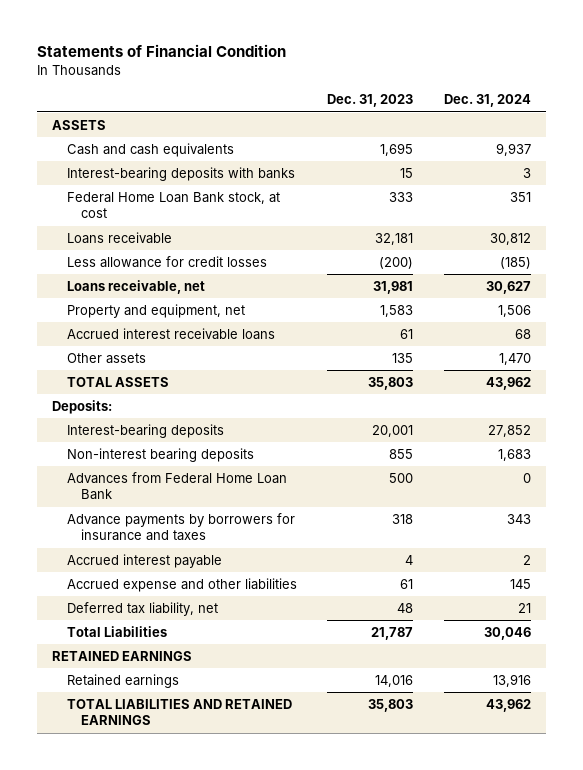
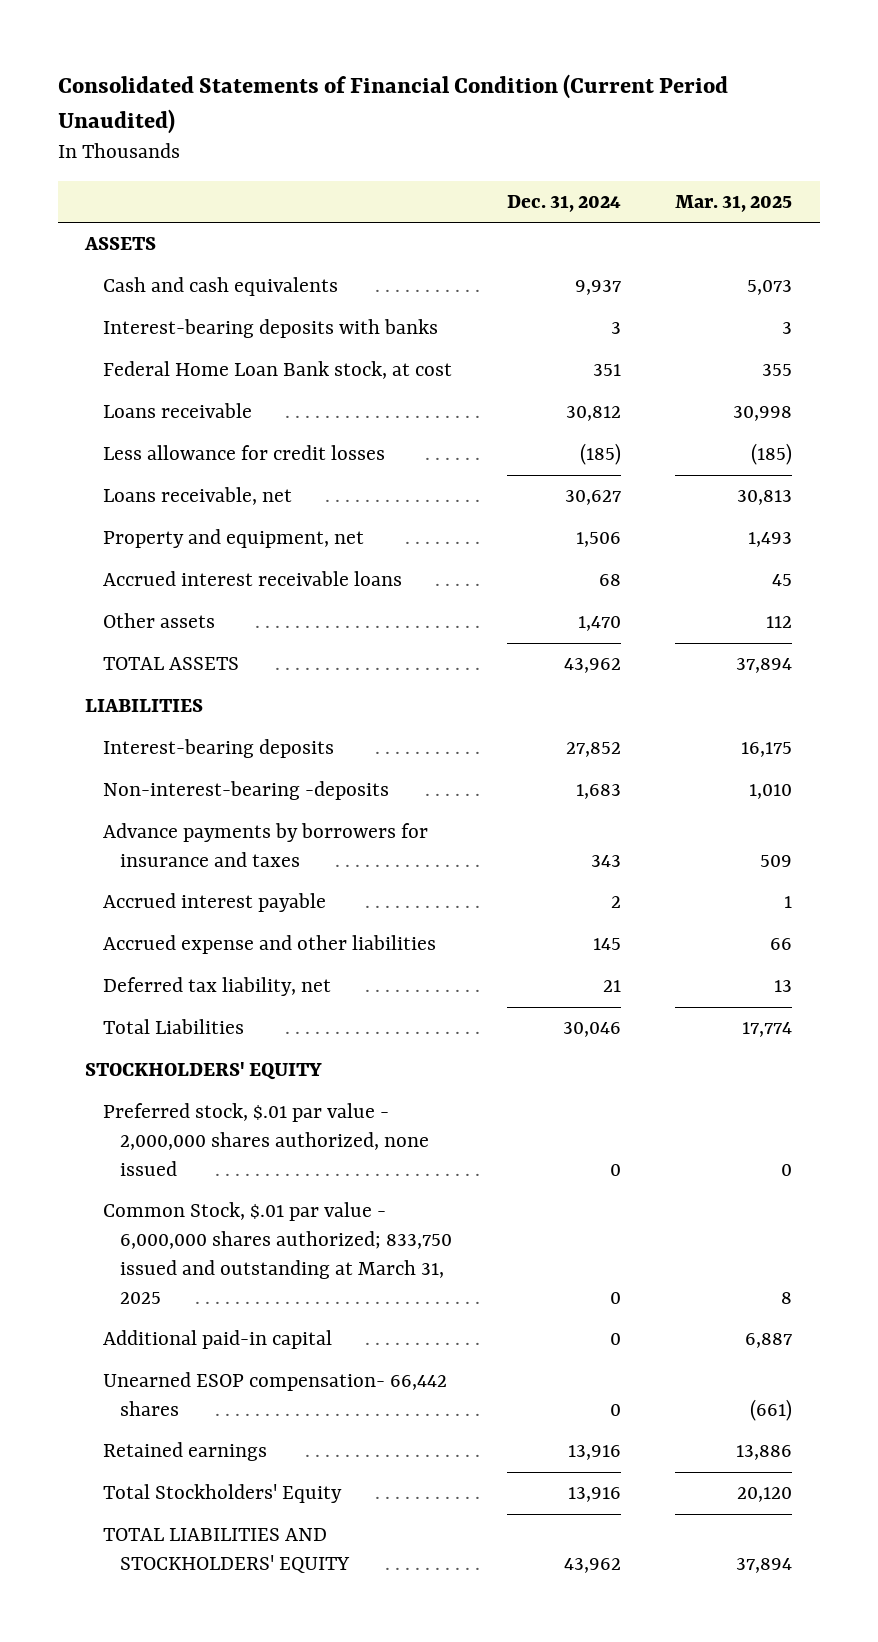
[36,44,286,58] Statements of Financial Condition -> [58,74,729,134] Consolidated Statements of Financial Condition (Current Period Unaudited)
[327,94,414,108] Dec. 31, 2023 -> none
none -> [675,194,793,212] Mar. 31, 2025
[52,399,113,414] Deposits: -> none
none -> [85,699,204,713] LIABILITIES
[66,471,287,501] Advances from Federal Home Loan Bank -> none
[66,447,254,462] Non-interest bearing deposits -> [102,781,389,801] Non-interest-bearing -deposits
[52,650,193,661] RETAINED EARNINGS -> [85,1062,323,1081] STOCKHOLDERS' EQUITY
none -> [102,1103,430,1176] Preferred stock, $.01 par value - 2,000,000 shares authorized, none issued
none -> [102,1202,453,1304] Common Stock, $.01 par value - 6,000,000 shares authorized; 833,750 issued and outstanding at March 31, 2025
none -> [102,1330,332,1350] Additional paid-in capital
none -> [102,1372,447,1416] Unearned ESOP compensation- 66,442 shares
none -> [102,1484,342,1504] Total Stockholders' Equity
[66,698,292,726] TOTAL LIABILITIES AND RETAINED EARNINGS -> [102,1528,351,1573] TOTAL LIABILITIES AND STOCKHOLDERS' EQUITY

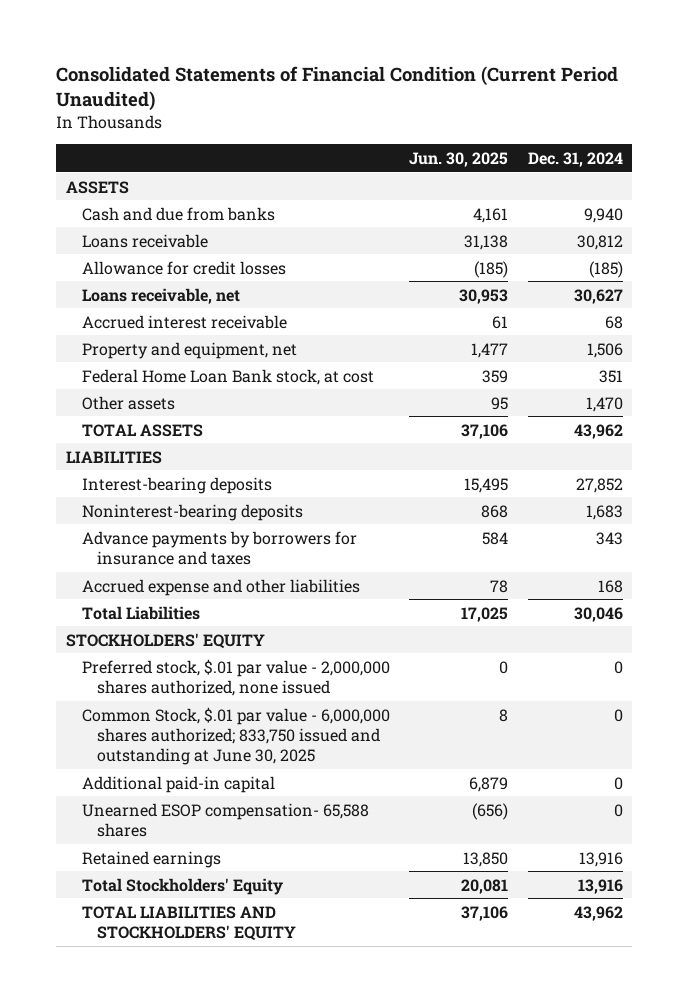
[675,194,793,212] Mar. 31, 2025 -> none
none -> [409,151,509,167] Jun. 30, 2025
[102,319,438,339] Interest-bearing deposits with banks -> none
[102,277,338,297] Cash and cash equivalents -> [81,206,275,221] Cash and due from banks
[574,280,621,296] 9,937 -> [583,207,623,223] 9,940
[102,445,385,461] Less allowance for credit losses -> [81,260,286,275] Allowance for credit losses
none -> [81,314,287,329] Accrued interest receivable
[102,571,402,587] Accrued interest receivable loans -> none
[102,361,452,380] Federal Home Loan Bank stock, at cost -> [81,368,374,385] Federal Home Loan Bank stock, at cost
[102,781,389,801] Non-interest-bearing -deposits -> [81,503,303,521] Noninterest-bearing deposits
[102,893,326,913] Accrued interest payable -> none
[102,977,331,997] Deferred tax liability, net -> none
[592,938,621,951] 145 -> [597,579,623,593] 168
[102,1202,453,1304] Common Stock, $.01 par value - 6,000,000 shares authorized; 833,750 issued and outstanding at March 31, 2025 -> [81,706,390,766] Common Stock, $.01 par value - 6,000,000 shares authorized; 833,750 issued and outstanding at June 30, 2025
[102,1372,447,1416] Unearned ESOP compensation- 66,442 shares -> [81,802,369,837] Unearned ESOP compensation- 65,588 shares

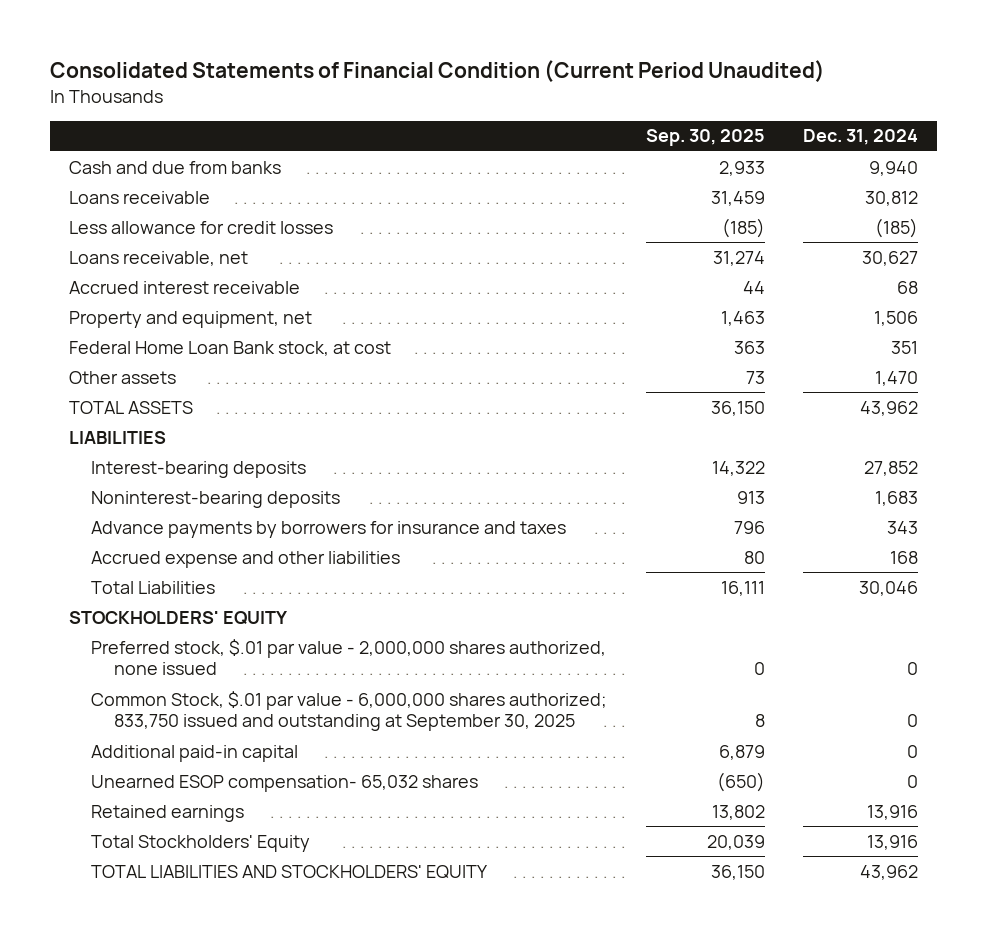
[409,151,509,167] Jun. 30, 2025 -> none
none -> [645,129,765,147] Sep. 30, 2025
[66,180,130,194] ASSETS -> none
[81,260,286,275] Allowance for credit losses -> [68,220,333,234] Less allowance for credit losses
[81,706,390,766] Common Stock, $.01 par value - 6,000,000 shares authorized; 833,750 issued and outstanding at June 30, 2025 -> [91,690,608,732] Common Stock, $.01 par value - 6,000,000 shares authorized; 833,750 issued and outstanding at September 30, 2025
[81,802,369,837] Unearned ESOP compensation- 65,588 shares -> [91,774,479,792] Unearned ESOP compensation- 65,032 shares

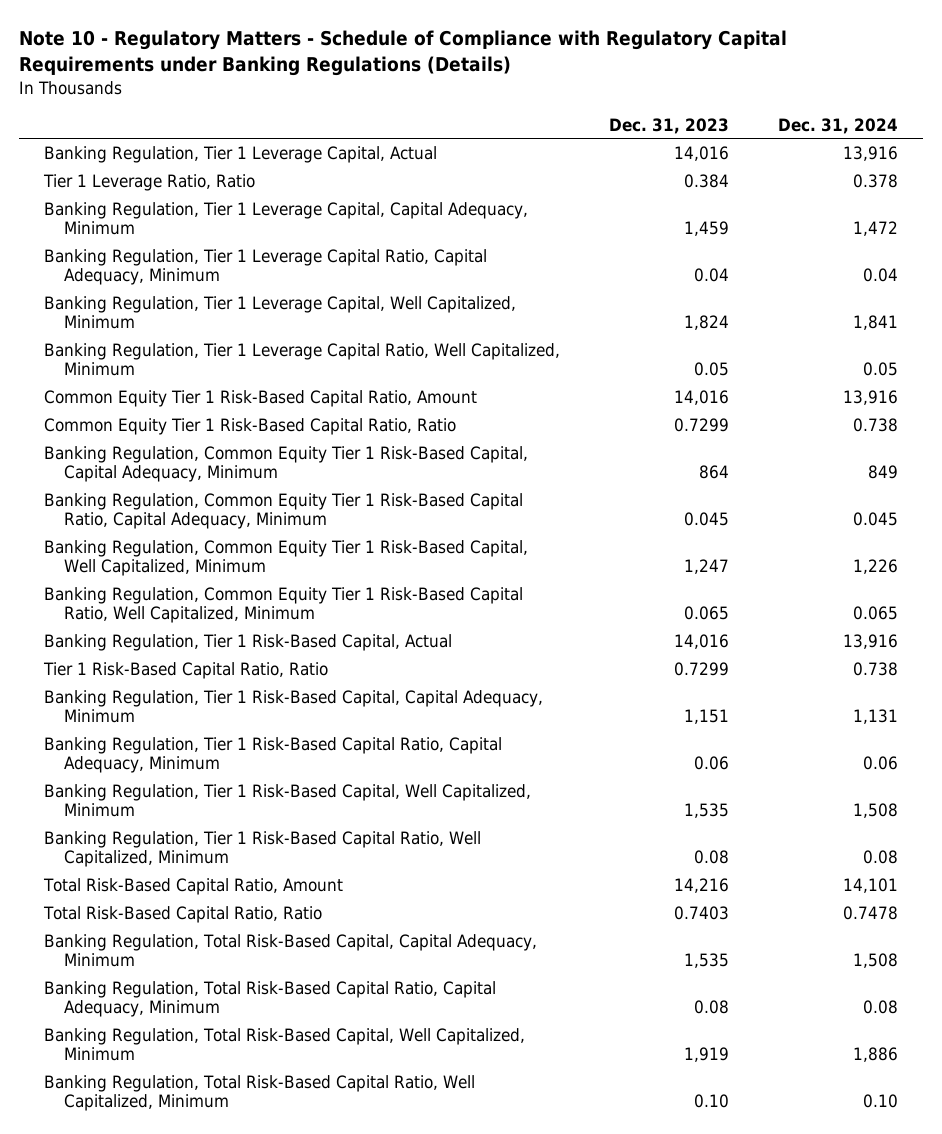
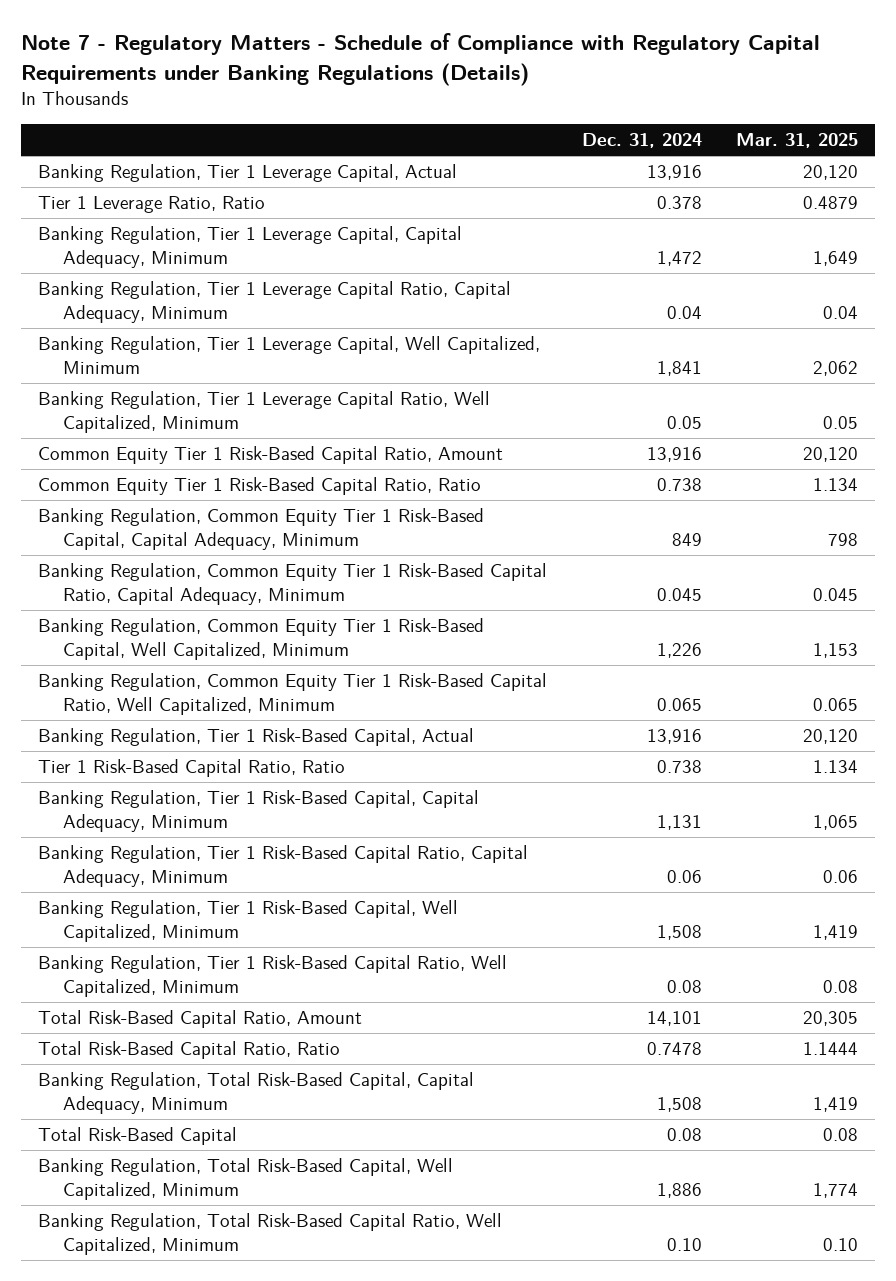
[19,30,788,77] Note 10 - Regulatory Matters - Schedule of Compliance with Regulatory Capital Requirements under Banking Regulations (Details) -> [20,33,820,86] Note 7 - Regulatory Matters - Schedule of Compliance with Regulatory Capital Requirements under Banking Regulations (Details)
[608,117,729,134] Dec. 31, 2023 -> none
none -> [736,133,859,149] Mar. 31, 2025
[43,980,496,1018] Banking Regulation, Total Risk-Based Capital Ratio, Capital Adequacy, Minimum -> [38,1127,238,1146] Total Risk-Based Capital

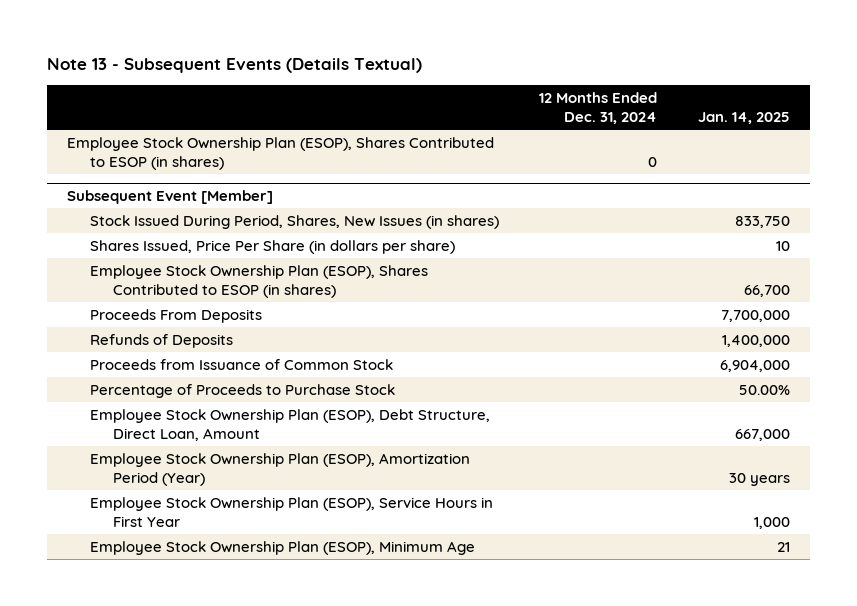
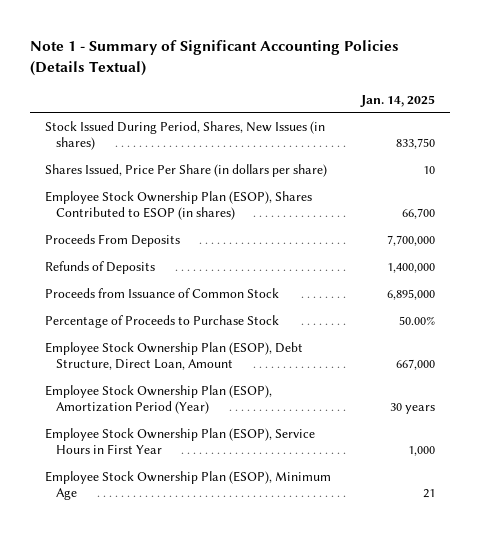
[47,58,423,74] Note 13 - Subsequent Events (Details Textual) -> [29,40,399,77] Note 1 - Summary of Significant Accounting Policies (Details Textual)
[539,92,658,124] 12 Months Ended Dec. 31, 2024 -> none
[67,136,495,170] Employee Stock Ownership Plan (ESOP), Shares Contributed to ESOP (in shares) -> none
[67,190,274,205] Subsequent Event [Member] -> none
[719,359,790,372] 6,904,000 -> [387,288,436,300] 6,895,000

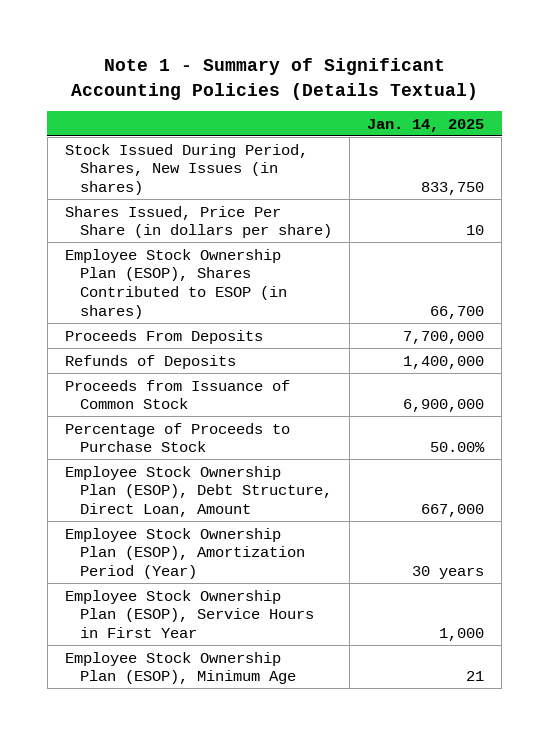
[387,288,436,300] 6,895,000 -> [403,399,485,413] 6,900,000

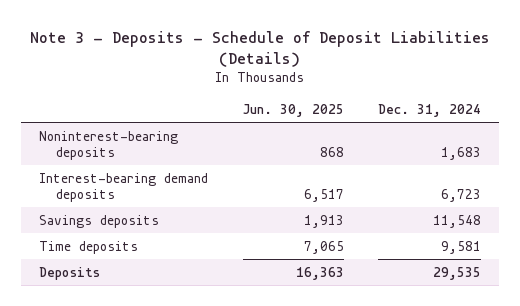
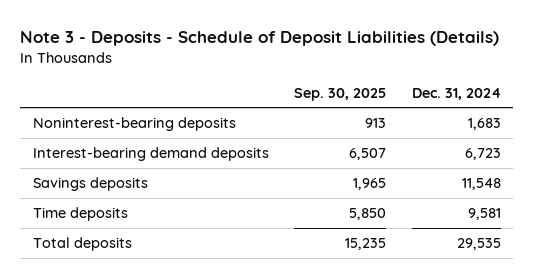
[242,103,344,117] Jun. 30, 2025 -> none
none -> [294,87,387,101] Sep. 30, 2025
[38,266,100,280] Deposits -> [33,237,133,252] Total deposits

